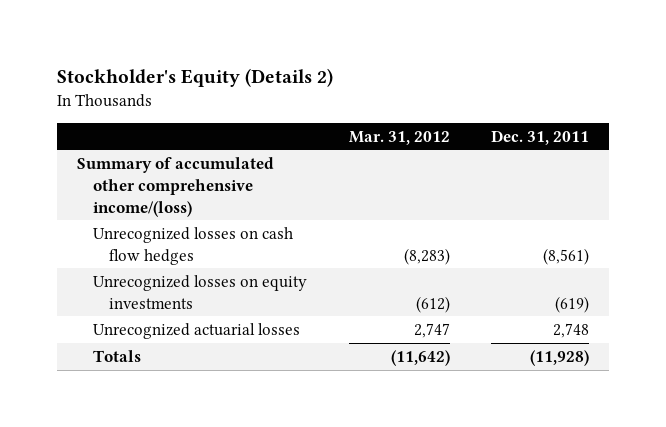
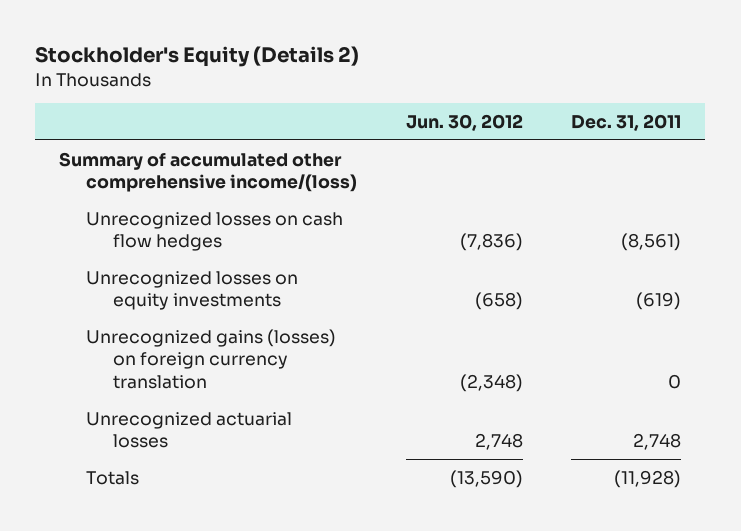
[348,130,450,145] Mar. 31, 2012 -> none
none -> [405,113,523,131] Jun. 30, 2012
none -> [86,328,337,390] Unrecognized gains (losses) on foreign currency translation

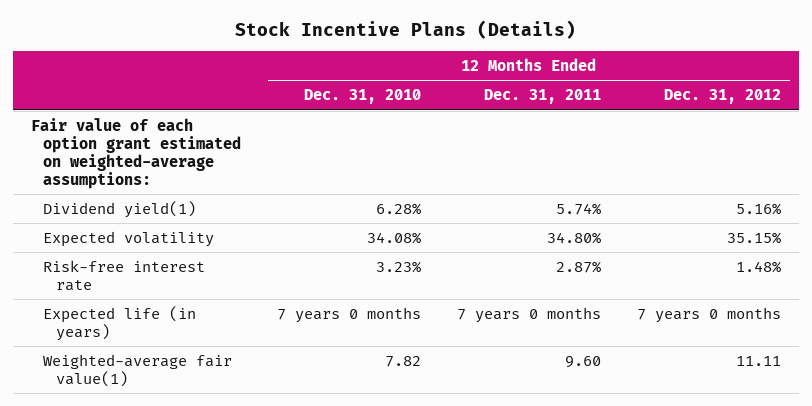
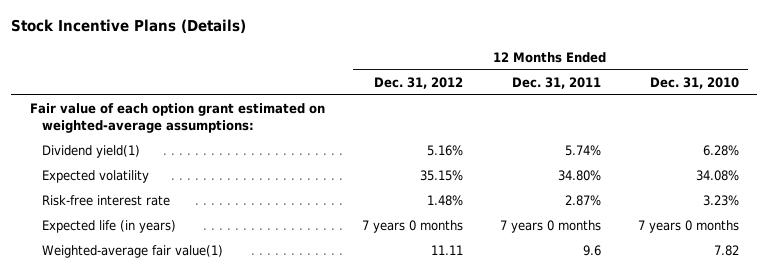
[565,355,602,368] 9.60 -> [582,245,601,257] 9.6

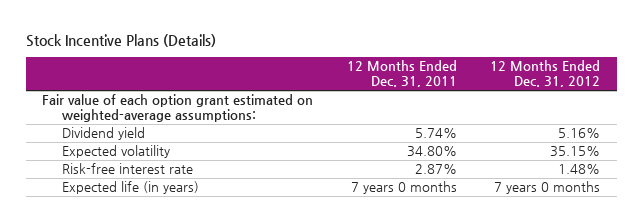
[649,76,739,89] Dec. 31, 2010 -> none
[41,145,140,159] Dividend yield(1) -> [61,127,145,141] Dividend yield
[41,245,223,259] Weighted-average fair value(1) -> none

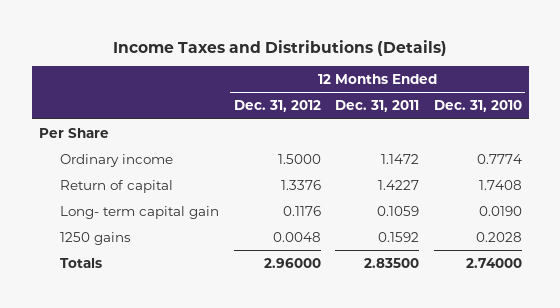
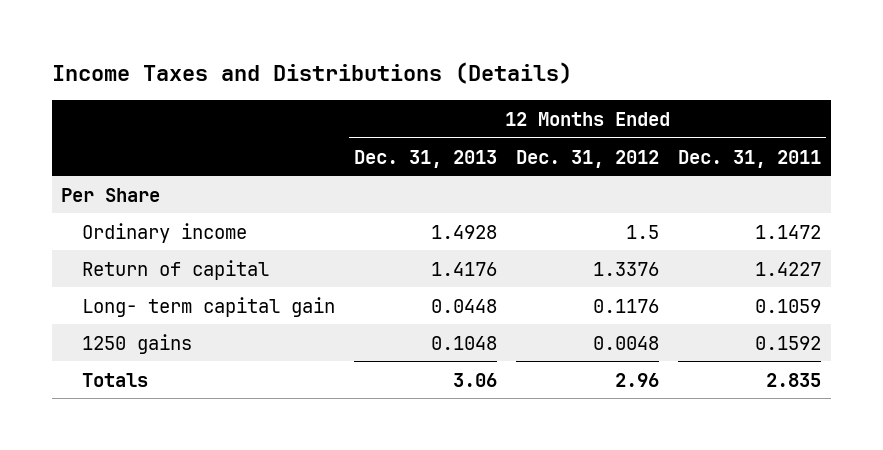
[433,100,522,113] Dec. 31, 2010 -> none
none -> [354,149,498,168] Dec. 31, 2013
[277,153,321,164] 1.5000 -> [626,224,660,239] 1.5
[263,257,321,268] 2.96000 -> [615,372,660,387] 2.96
[364,257,420,268] 2.83500 -> [766,372,822,387] 2.835

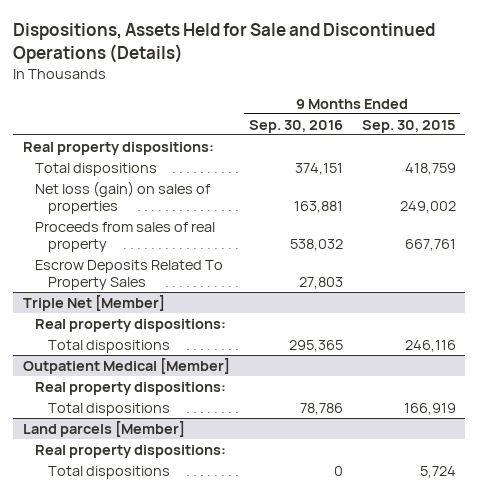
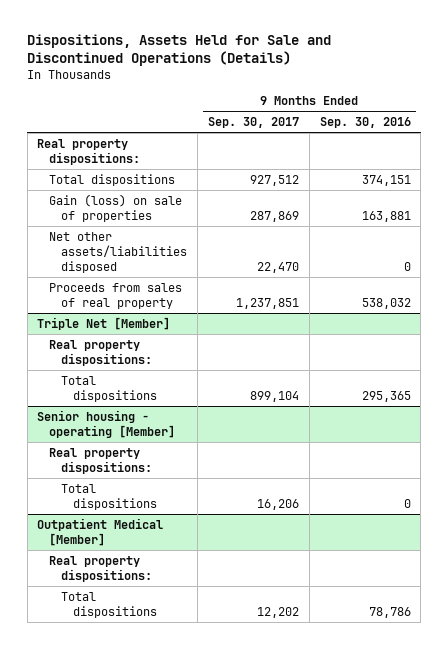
[361,119,456,133] Sep. 30, 2015 -> none
none -> [207,117,299,129] Sep. 30, 2017
[35,180,211,214] Net loss (gain) on sales of properties -> [49,193,183,222] Gain (loss) on sale of properties
none -> [49,231,188,273] Net other assets/liabilities disposed
[35,259,224,290] Escrow Deposits Related To Property Sales -> none
none -> [37,409,176,438] Senior housing - operating [Member]
none -> [49,447,153,474] Real property dispositions:
none -> [61,483,157,510] Total dispositions
[22,420,185,437] Land parcels [Member] -> none
[35,444,227,458] Real property dispositions: -> none
[47,465,170,479] Total dispositions -> none

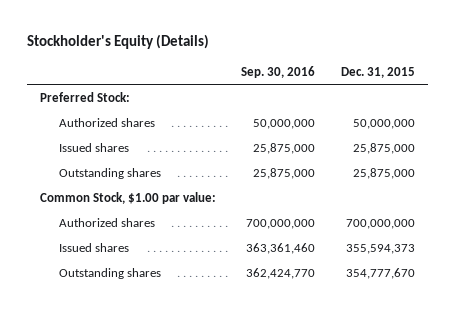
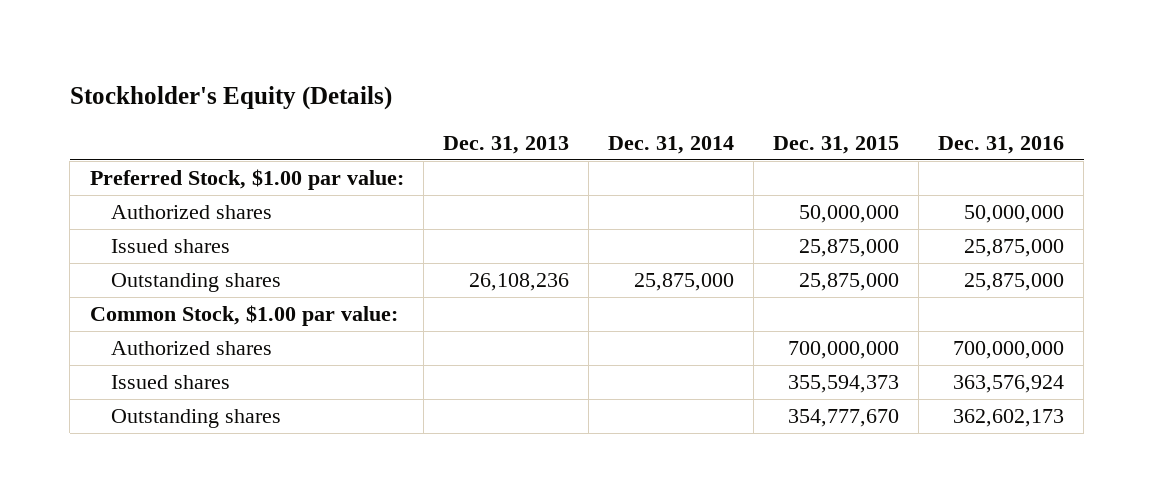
[241,65,316,78] Sep. 30, 2016 -> none
none -> [442,135,569,154] Dec. 31, 2013
none -> [607,135,734,154] Dec. 31, 2014
none -> [938,135,1065,154] Dec. 31, 2016
[39,91,130,102] Preferred Stock: -> [89,169,404,191] Preferred Stock, $1.00 par value:

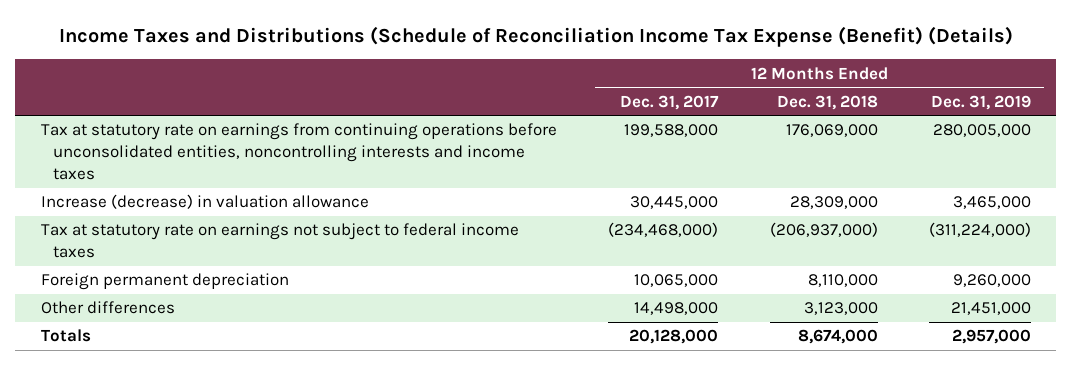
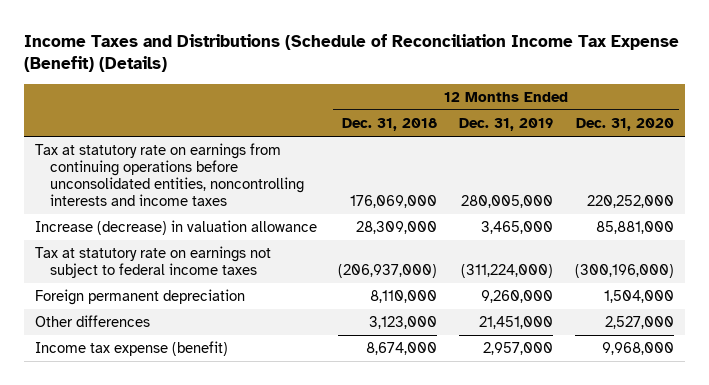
[620,94,720,110] Dec. 31, 2017 -> none
none -> [575,117,674,131] Dec. 31, 2020
[41,329,92,343] Totals -> [34,341,228,357] Income tax expense (benefit)

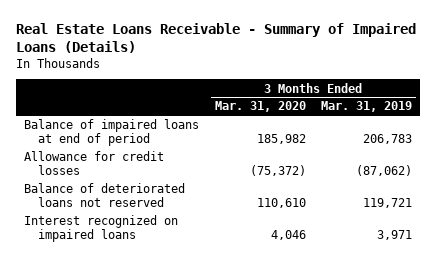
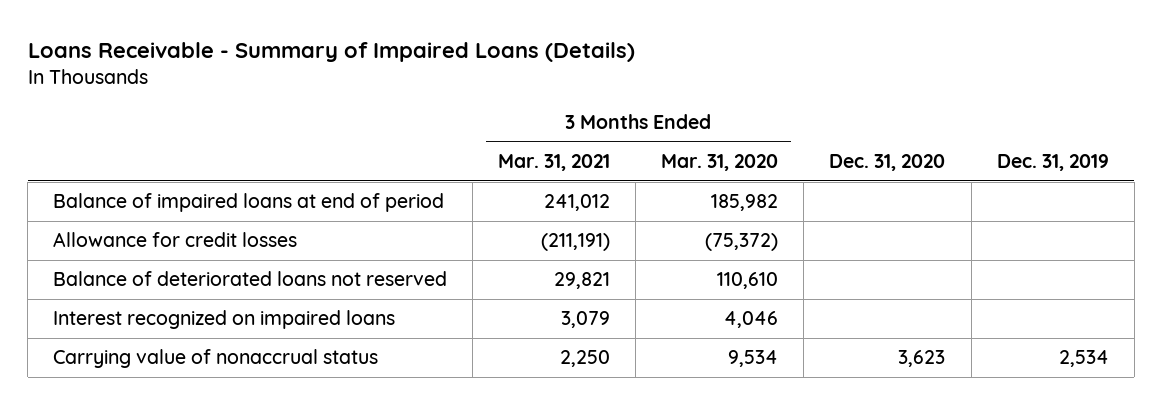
[16,23,417,54] Real Estate Loans Receivable - Summary of Impaired Loans (Details) -> [27,41,635,62] Loans Receivable - Summary of Impaired Loans (Details)
[321,101,413,113] Mar. 31, 2019 -> none
none -> [498,154,611,172] Mar. 31, 2021
none -> [829,154,946,172] Dec. 31, 2020
none -> [996,154,1109,172] Dec. 31, 2019
none -> [53,349,379,369] Carrying value of nonaccrual status

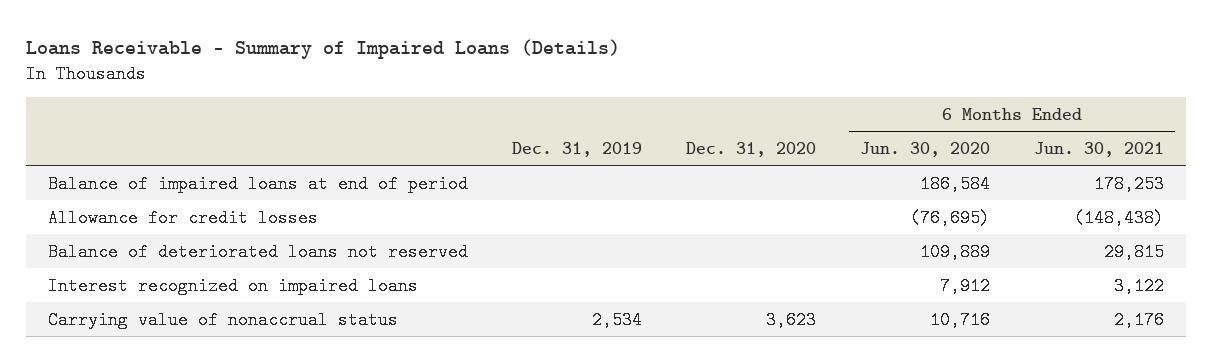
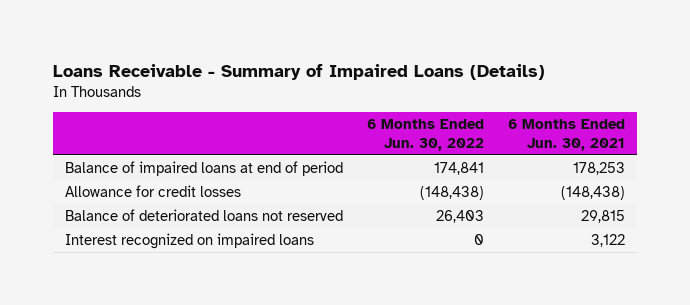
[511,141,642,157] Dec. 31, 2019 -> none
[685,141,816,157] Dec. 31, 2020 -> none
[859,141,990,157] Jun. 30, 2020 -> none
none -> [366,119,484,151] 6 Months Ended Jun. 30, 2022
[47,310,398,329] Carrying value of nonaccrual status -> none

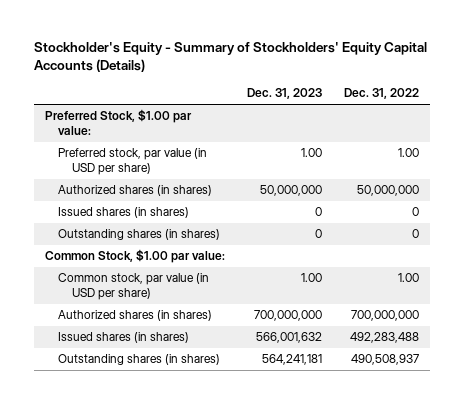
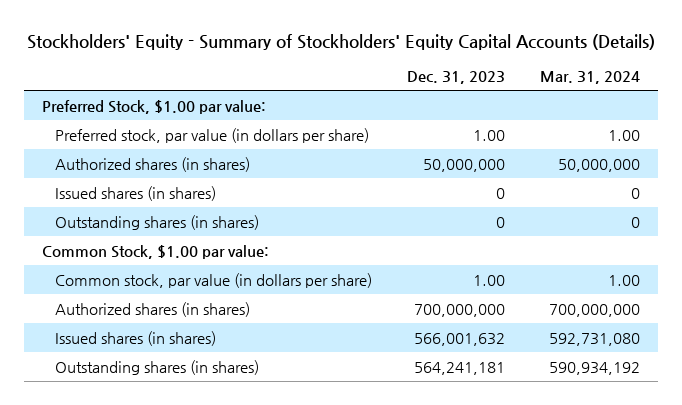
[33,41,427,73] Stockholder's Equity - Summary of Stockholders' Equity Capital Accounts (Details) -> [26,33,655,50] Stockholders' Equity - Summary of Stockholders' Equity Capital Accounts (Details)
[343,88,419,100] Dec. 31, 2022 -> none
none -> [540,70,641,84] Mar. 31, 2024
[58,148,208,176] Preferred stock, par value (in USD per share) -> [55,127,370,143] Preferred stock, par value (in dollars per share)
[58,273,210,301] Common stock, par value (in USD per share) -> [55,272,373,288] Common stock, par value (in dollars per share)

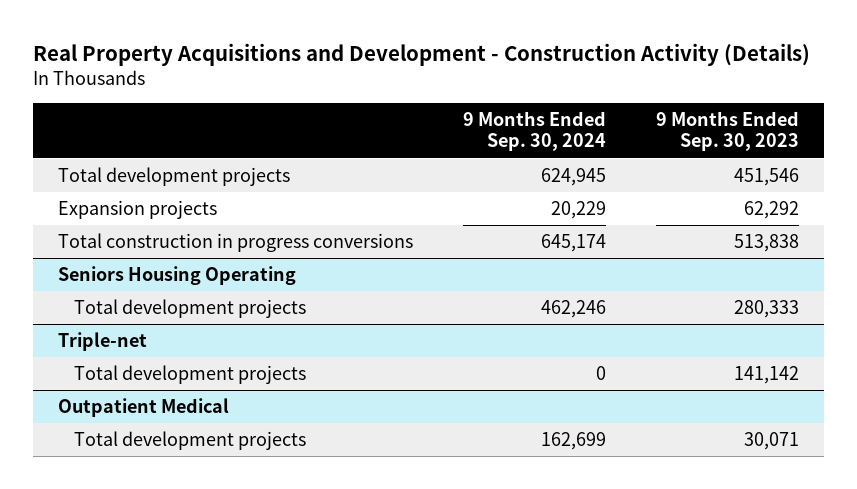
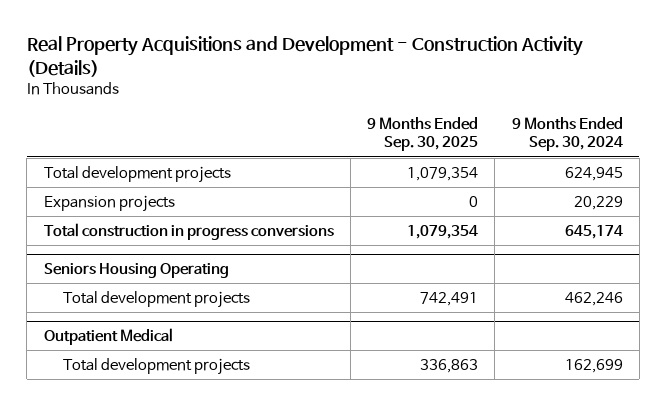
[655,111,799,152] 9 Months Ended Sep. 30, 2023 -> none
none -> [367,116,479,152] 9 Months Ended Sep. 30, 2025
[58,332,148,352] Triple-net -> none
[73,365,306,385] Total development projects -> none

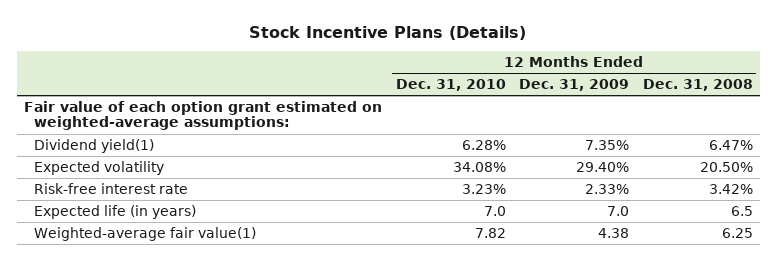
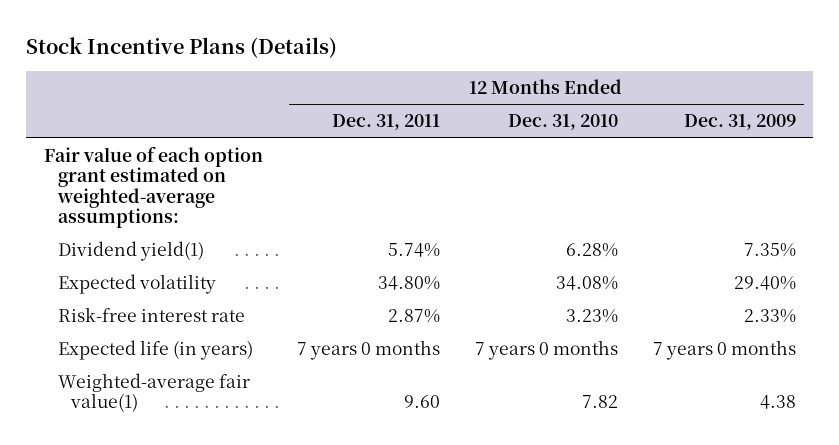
[643,79,754,92] Dec. 31, 2008 -> none
none -> [332,114,441,131] Dec. 31, 2011
[483,205,506,216] 7.0 -> [474,340,618,361] 7 years 0 months
[607,205,630,216] 7.0 -> [652,340,796,361] 7 years 0 months

